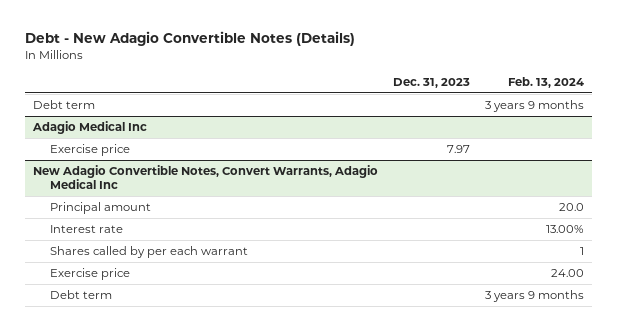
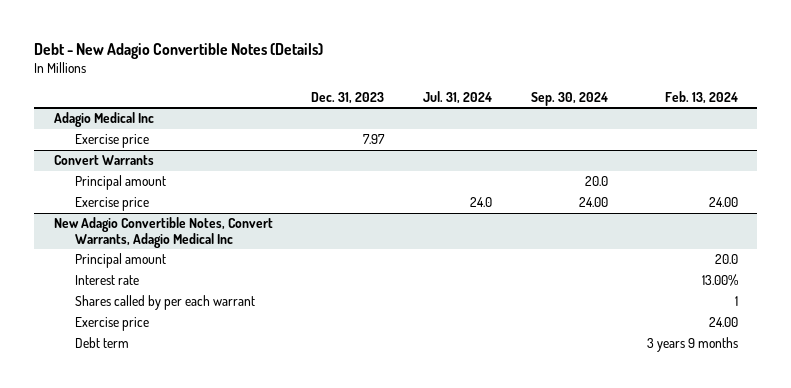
none -> [423,90,493,104] Jul. 31, 2024
none -> [530,91,608,106] Sep. 30, 2024
[32,100,95,110] Debt term -> none
none -> [53,155,154,166] Convert Warrants
none -> [74,175,166,191] Principal amount
none -> [74,197,149,212] Exercise price

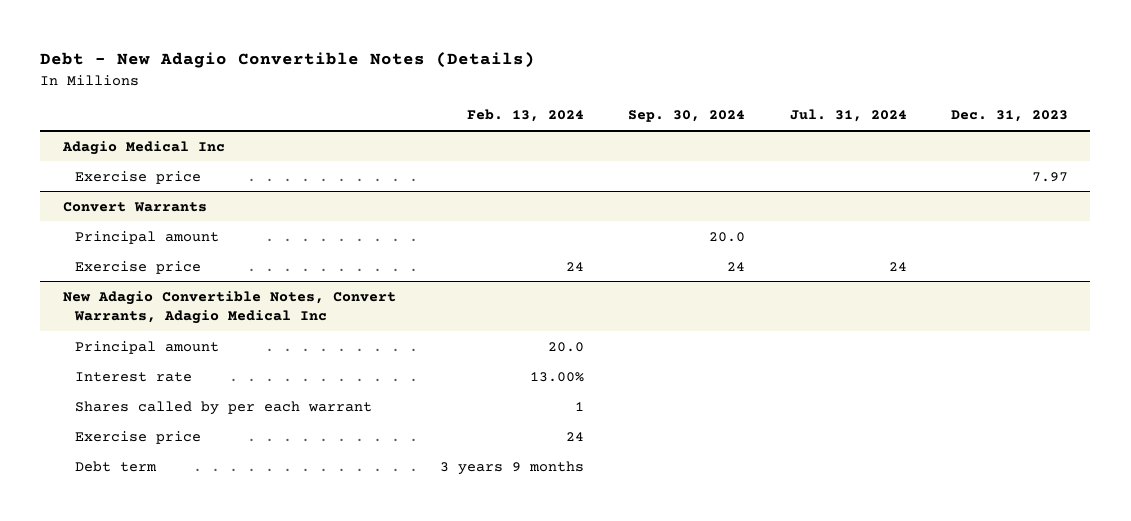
[470,197,493,208] 24.0 -> [888,261,907,271] 24
[578,197,608,208] 24.00 -> [727,261,746,271] 24
[708,197,738,208] 24.00 -> [565,261,584,271] 24
[708,317,738,328] 24.00 -> [565,431,584,441] 24

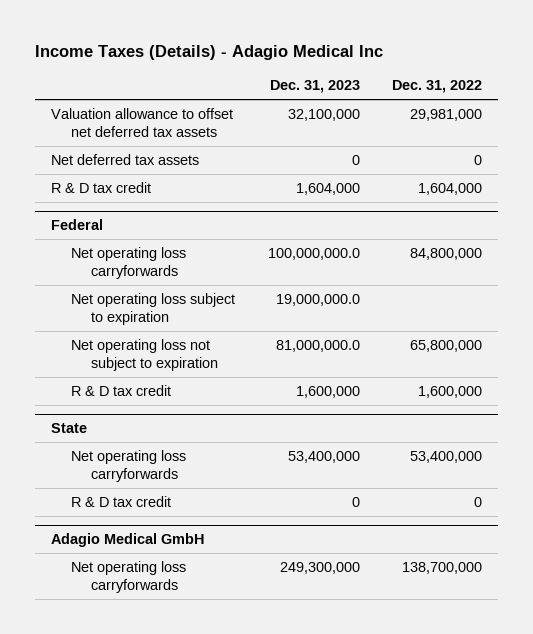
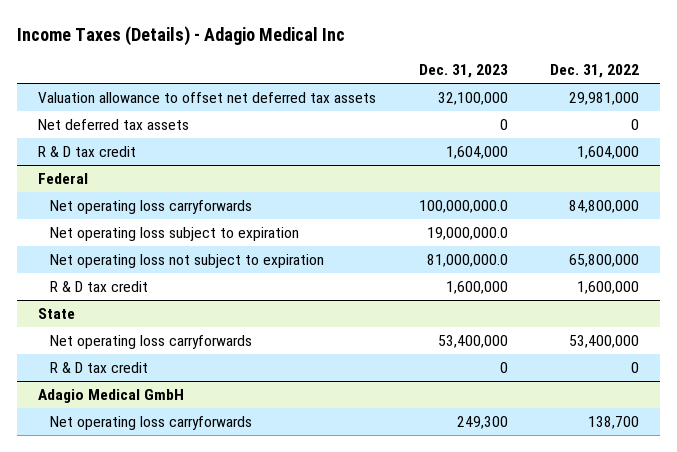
[279,561,360,574] 249,300,000 -> [456,415,508,429] 249,300
[402,561,483,574] 138,700,000 -> [588,415,640,429] 138,700

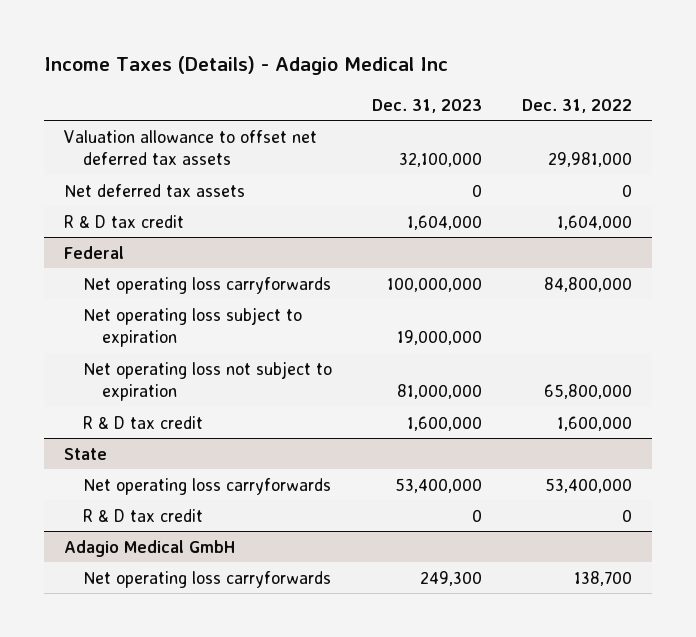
[418,199,508,213] 100,000,000.0 -> [386,276,482,292] 100,000,000
[426,226,508,240] 19,000,000.0 -> [396,329,482,345] 19,000,000
[426,253,508,267] 81,000,000.0 -> [396,383,482,399] 81,000,000

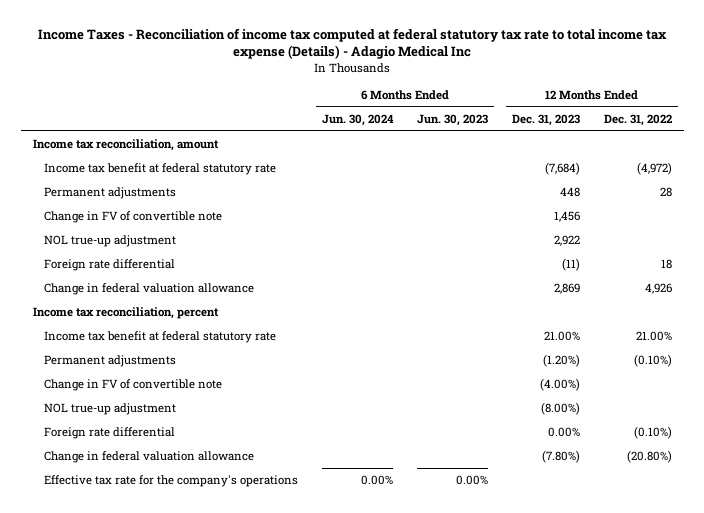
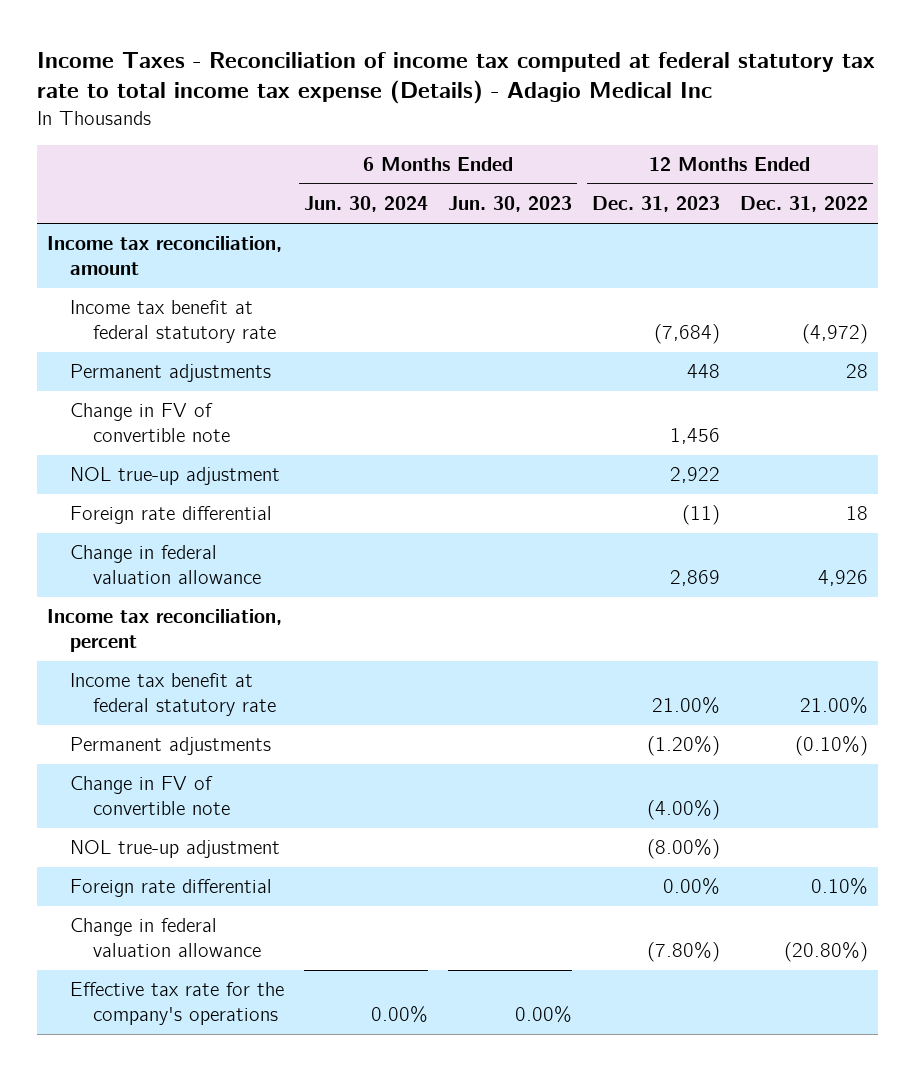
[633,425,672,439] (0.10%) -> [810,878,868,896] 0.10%

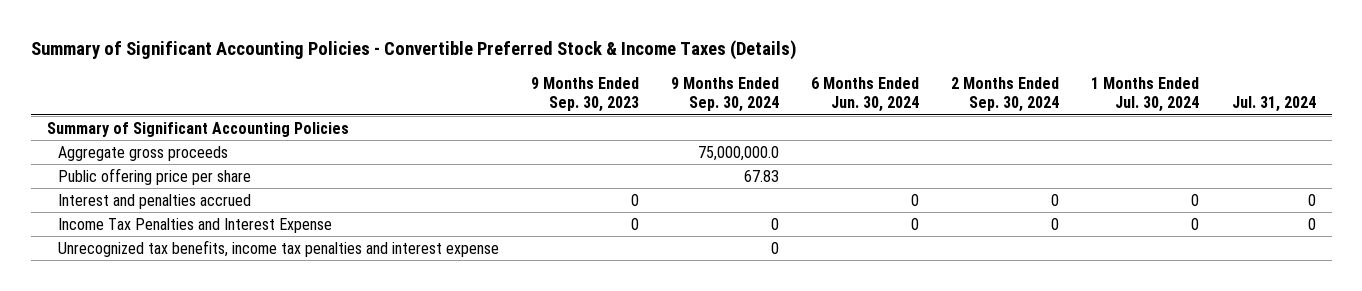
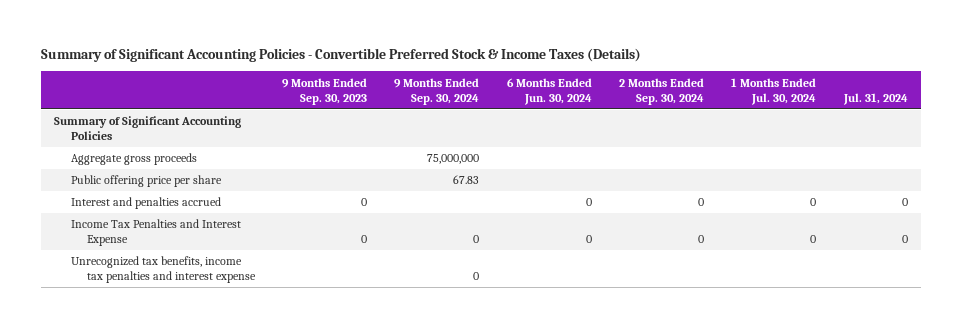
[698,145,780,161] 75,000,000.0 -> [427,154,480,165] 75,000,000

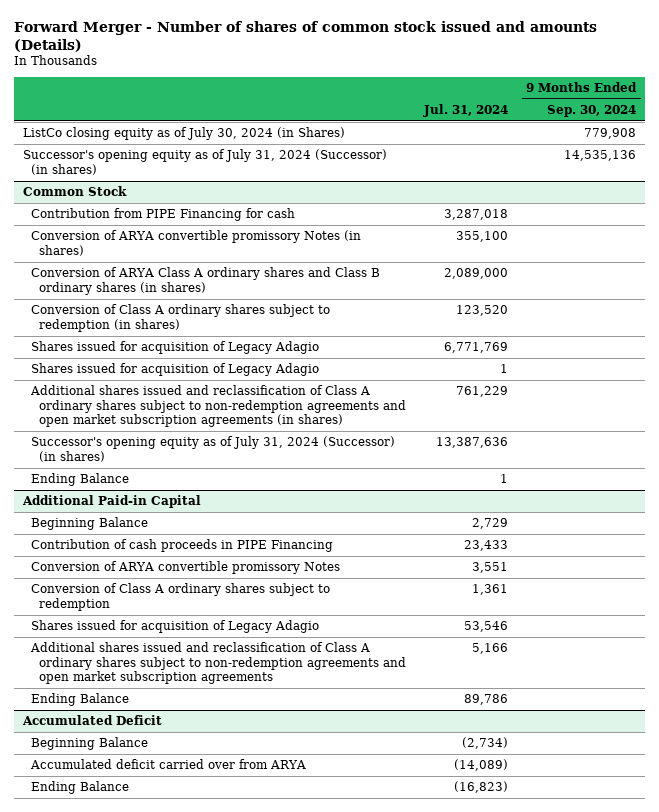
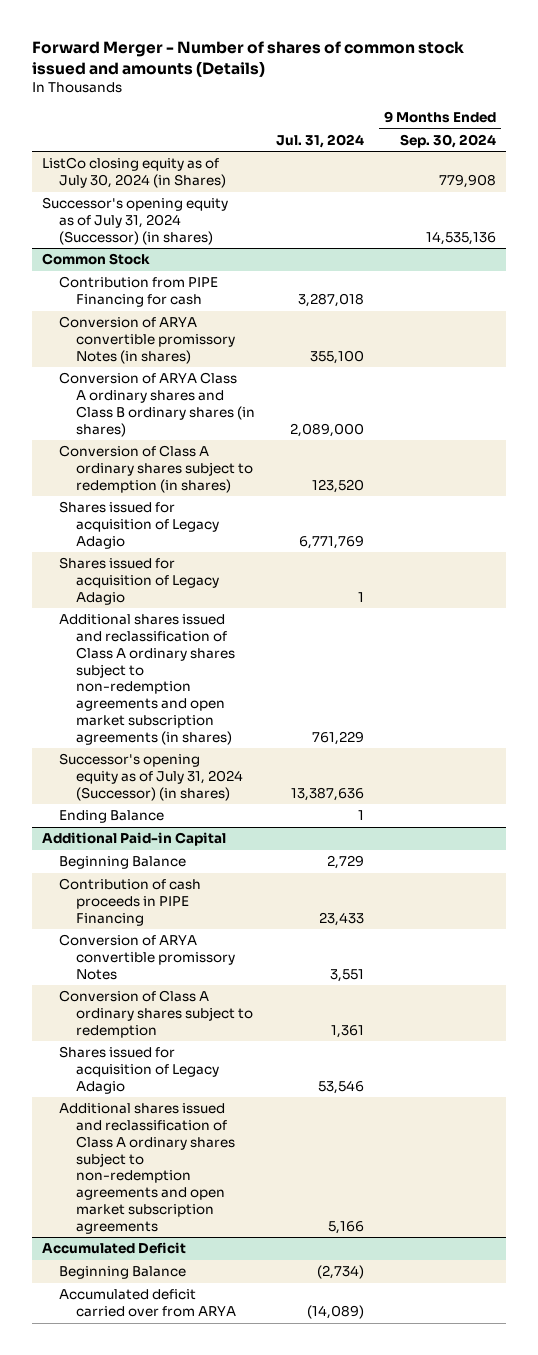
[30,693,129,707] Ending Balance -> none
[30,781,129,795] Ending Balance -> none

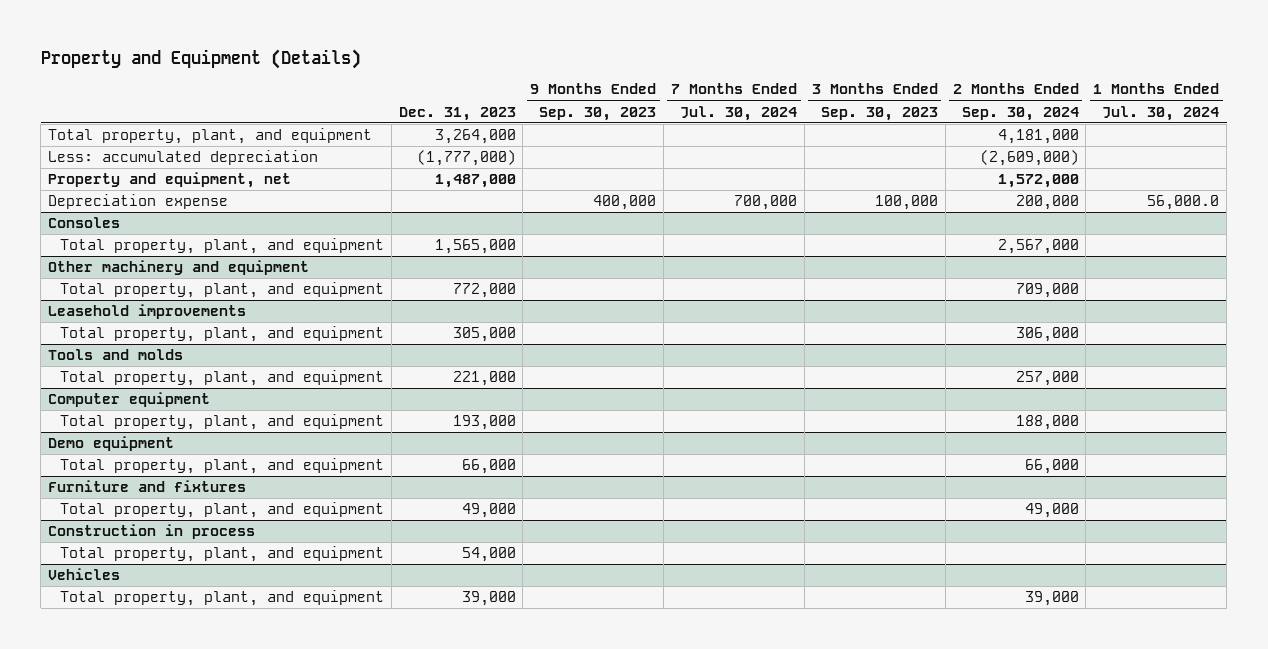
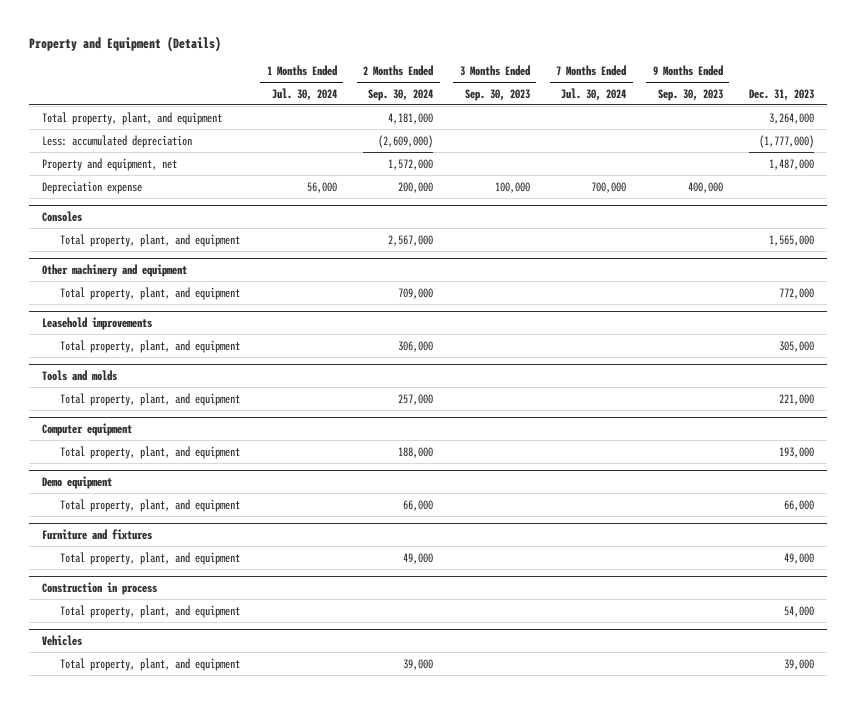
[1147,195,1220,211] 56,000.0 -> [306,181,337,193] 56,000

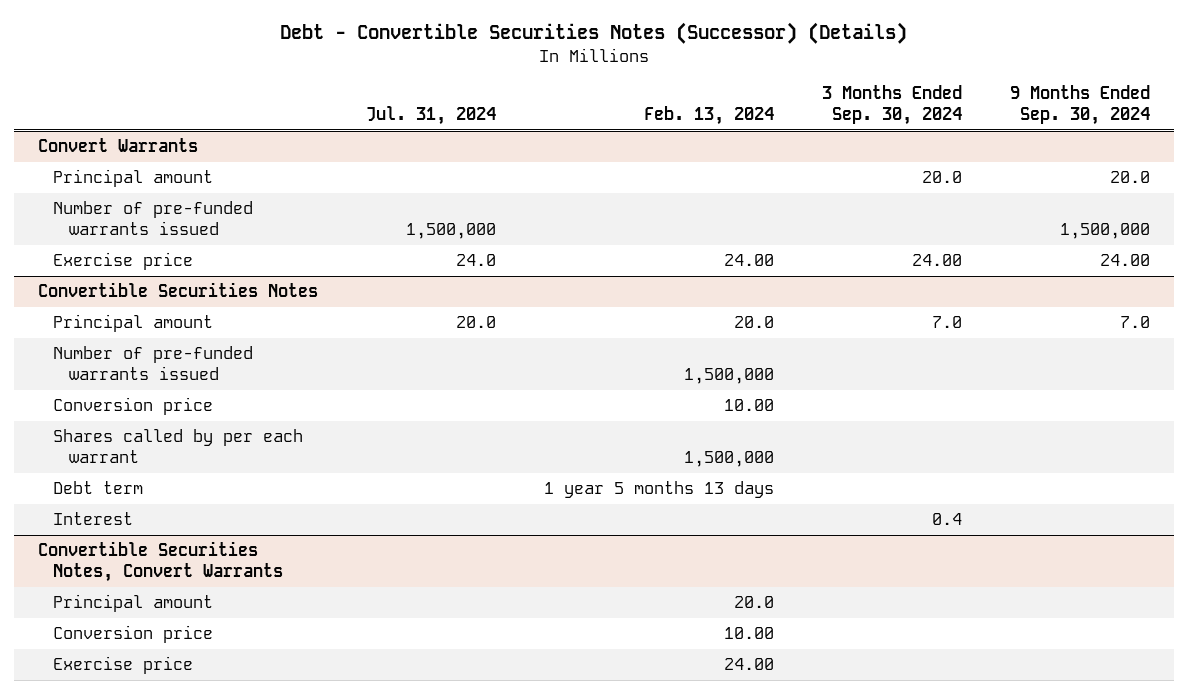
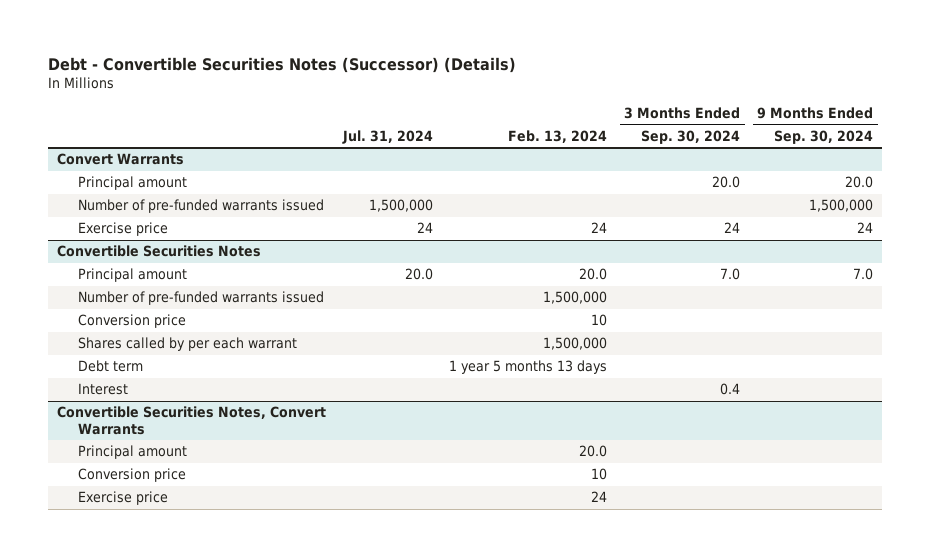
[455,254,496,267] 24.0 -> [416,222,433,234] 24
[724,254,775,267] 24.00 -> [591,222,608,234] 24
[912,254,963,267] 24.00 -> [724,222,741,234] 24
[1100,254,1151,267] 24.00 -> [857,222,874,234] 24
[724,399,775,412] 10.00 -> [591,314,608,327] 10
[724,627,775,640] 10.00 -> [591,468,608,481] 10
[724,658,775,671] 24.00 -> [591,491,608,503] 24

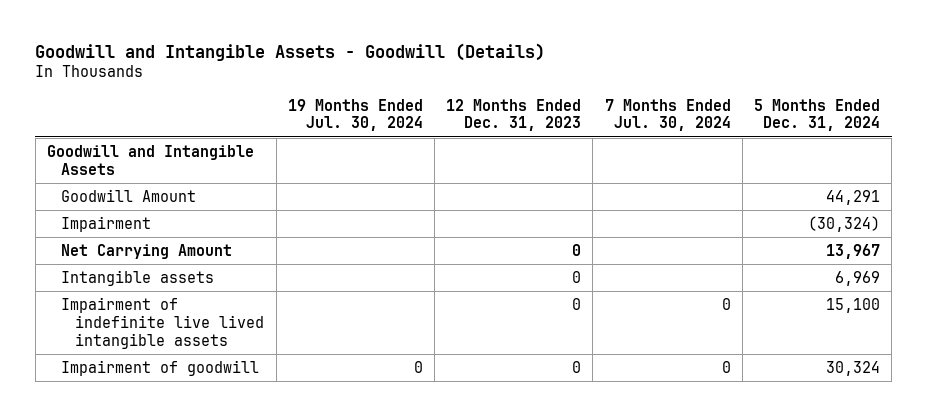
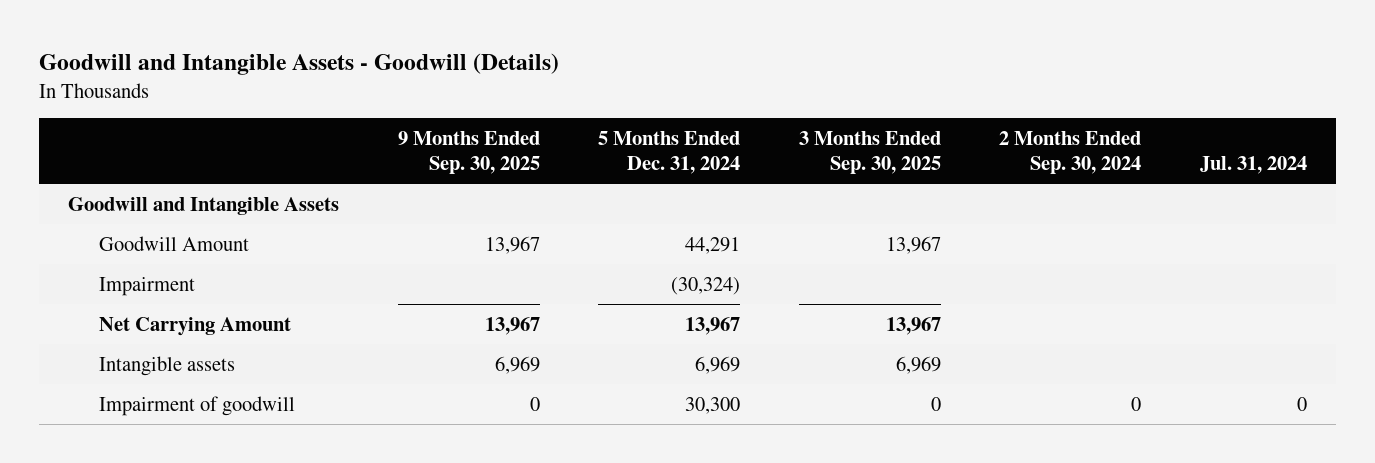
[287,98,423,132] 19 Months Ended Jul. 30, 2024 -> none
[446,98,582,132] 12 Months Ended Dec. 31, 2023 -> none
[604,98,731,132] 7 Months Ended Jul. 30, 2024 -> none
none -> [397,131,540,175] 9 Months Ended Sep. 30, 2025
none -> [798,131,941,175] 3 Months Ended Sep. 30, 2025
none -> [999,131,1142,175] 2 Months Ended Sep. 30, 2024
none -> [1200,156,1308,175] Jul. 31, 2024
[61,296,265,349] Impairment of indefinite live lived intangible assets -> none
[826,360,881,376] 30,324 -> [685,396,741,414] 30,300

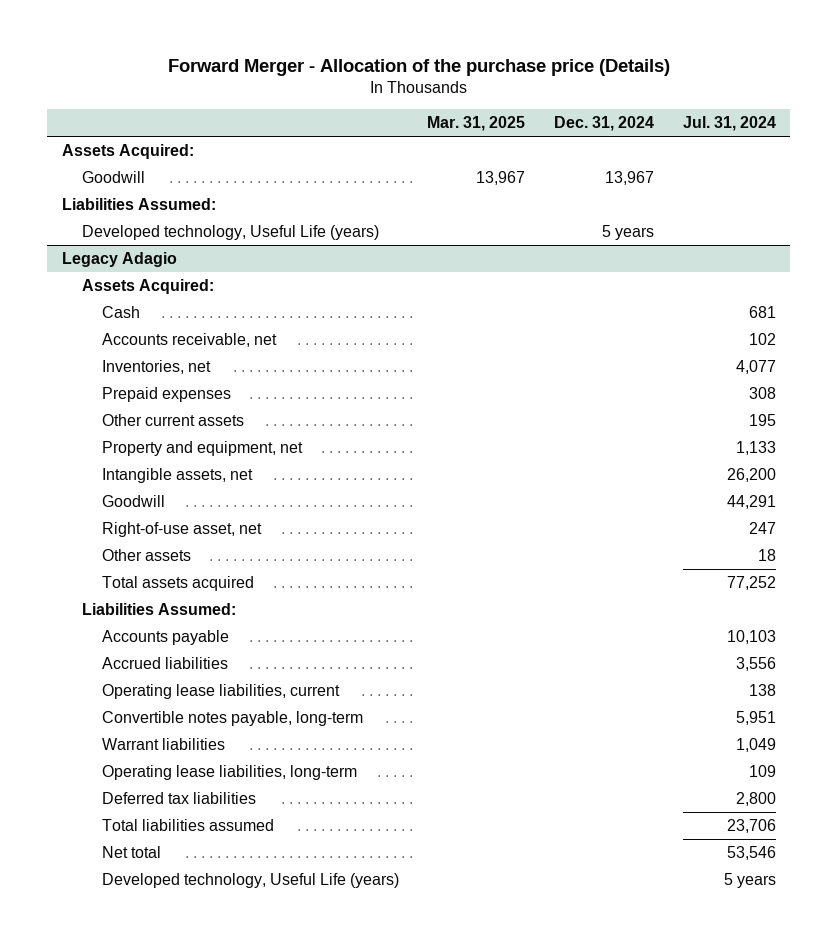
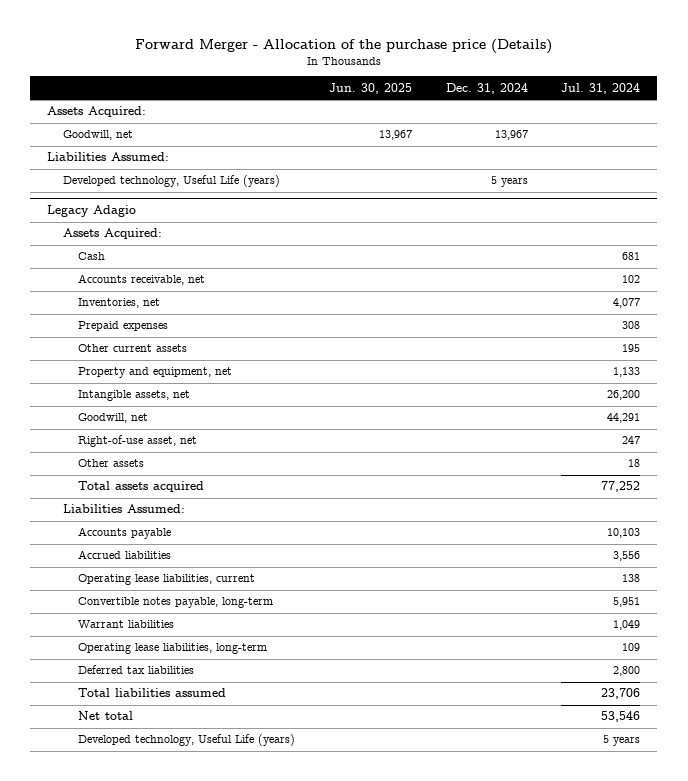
[427,116,526,132] Mar. 31, 2025 -> none
none -> [328,82,412,94] Jun. 30, 2025
[81,170,145,183] Goodwill -> [62,130,133,141] Goodwill, net
[101,494,165,507] Goodwill -> [78,413,149,424] Goodwill, net

